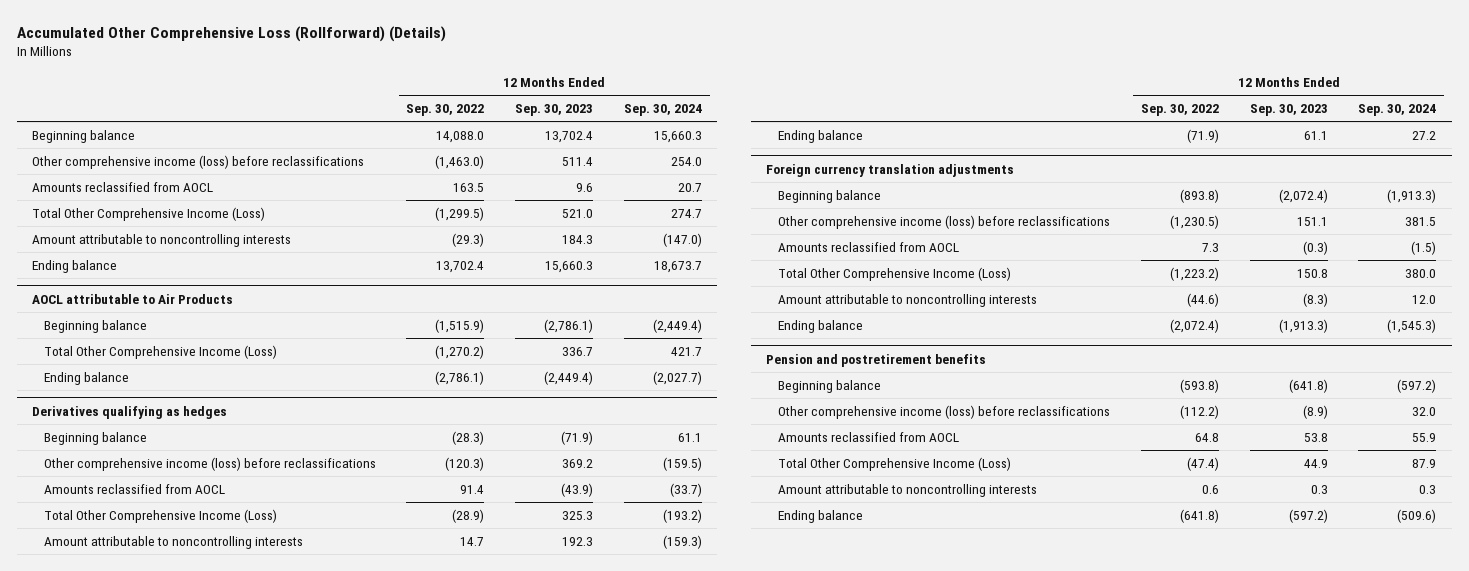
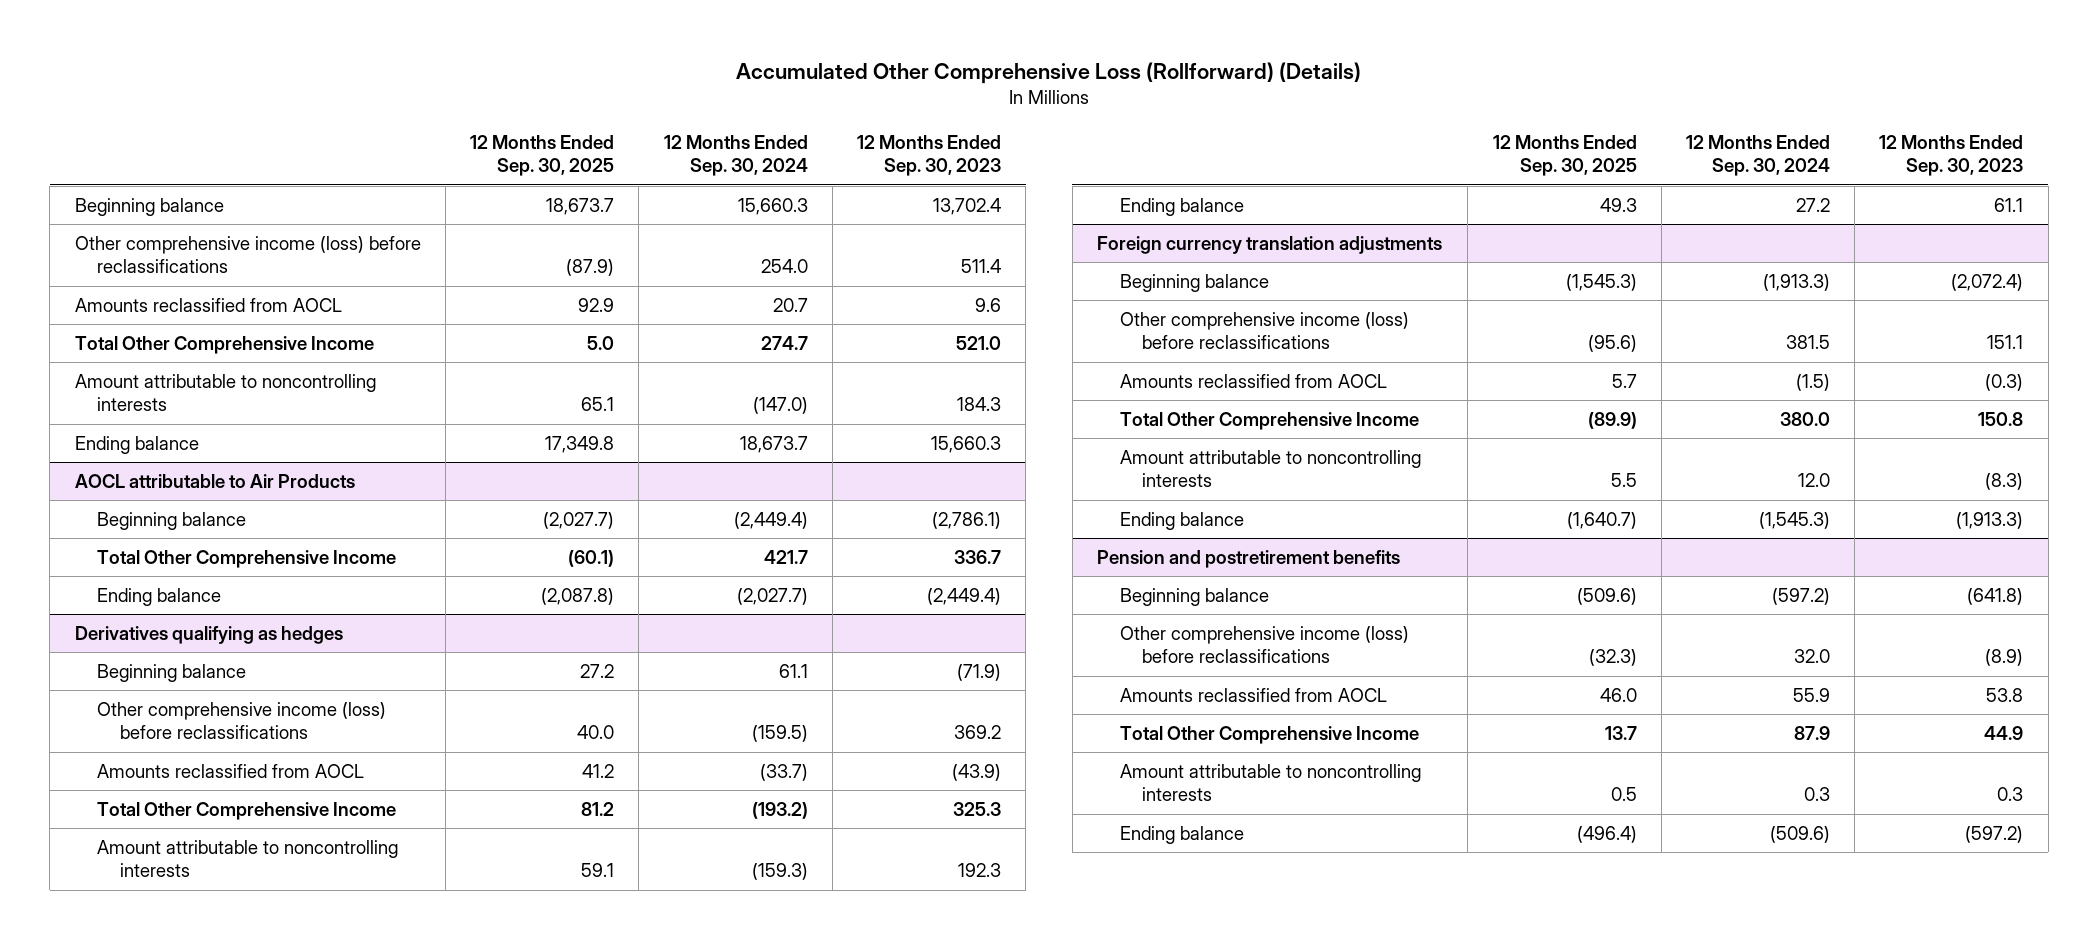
[406,103,485,116] Sep. 30, 2022 -> none
none -> [470,134,615,177] 12 Months Ended Sep. 30, 2025
[32,206,266,221] Total Other Comprehensive Income (Loss) -> [74,335,374,354] Total Other Comprehensive Income
[43,344,277,359] Total Other Comprehensive Income (Loss) -> [97,549,397,568] Total Other Comprehensive Income
[43,508,277,523] Total Other Comprehensive Income (Loss) -> [97,801,397,820] Total Other Comprehensive Income
[777,266,1011,281] Total Other Comprehensive Income (Loss) -> [1119,411,1419,430] Total Other Comprehensive Income
[777,456,1011,471] Total Other Comprehensive Income (Loss) -> [1119,725,1419,744] Total Other Comprehensive Income

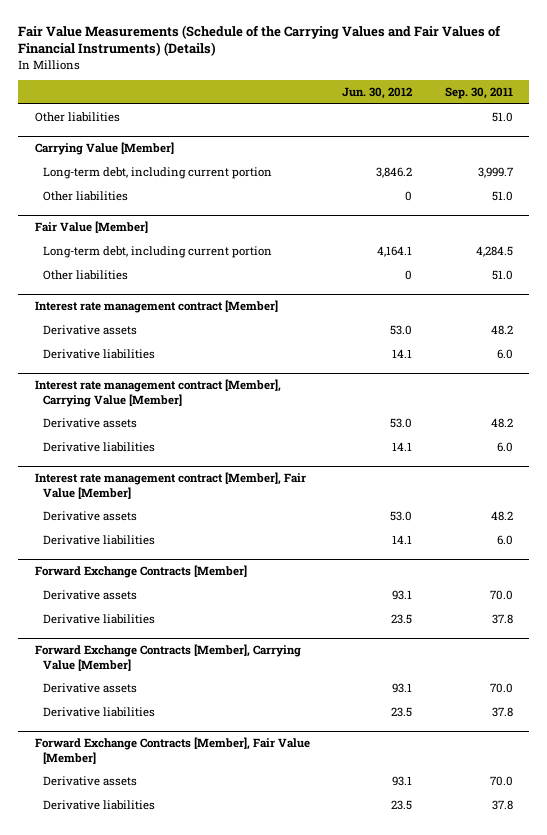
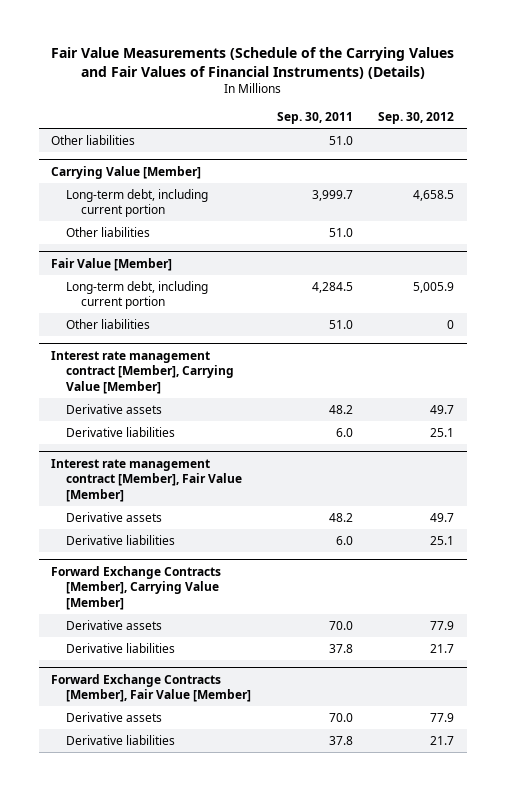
[342,86,413,99] Jun. 30, 2012 -> none
none -> [377,112,454,125] Sep. 30, 2012
[34,300,278,314] Interest rate management contract [Member] -> none
[43,324,138,335] Derivative assets -> none
[43,348,156,359] Derivative liabilities -> none
[34,565,247,579] Forward Exchange Contracts [Member] -> none
[43,589,138,600] Derivative assets -> none
[43,613,156,624] Derivative liabilities -> none

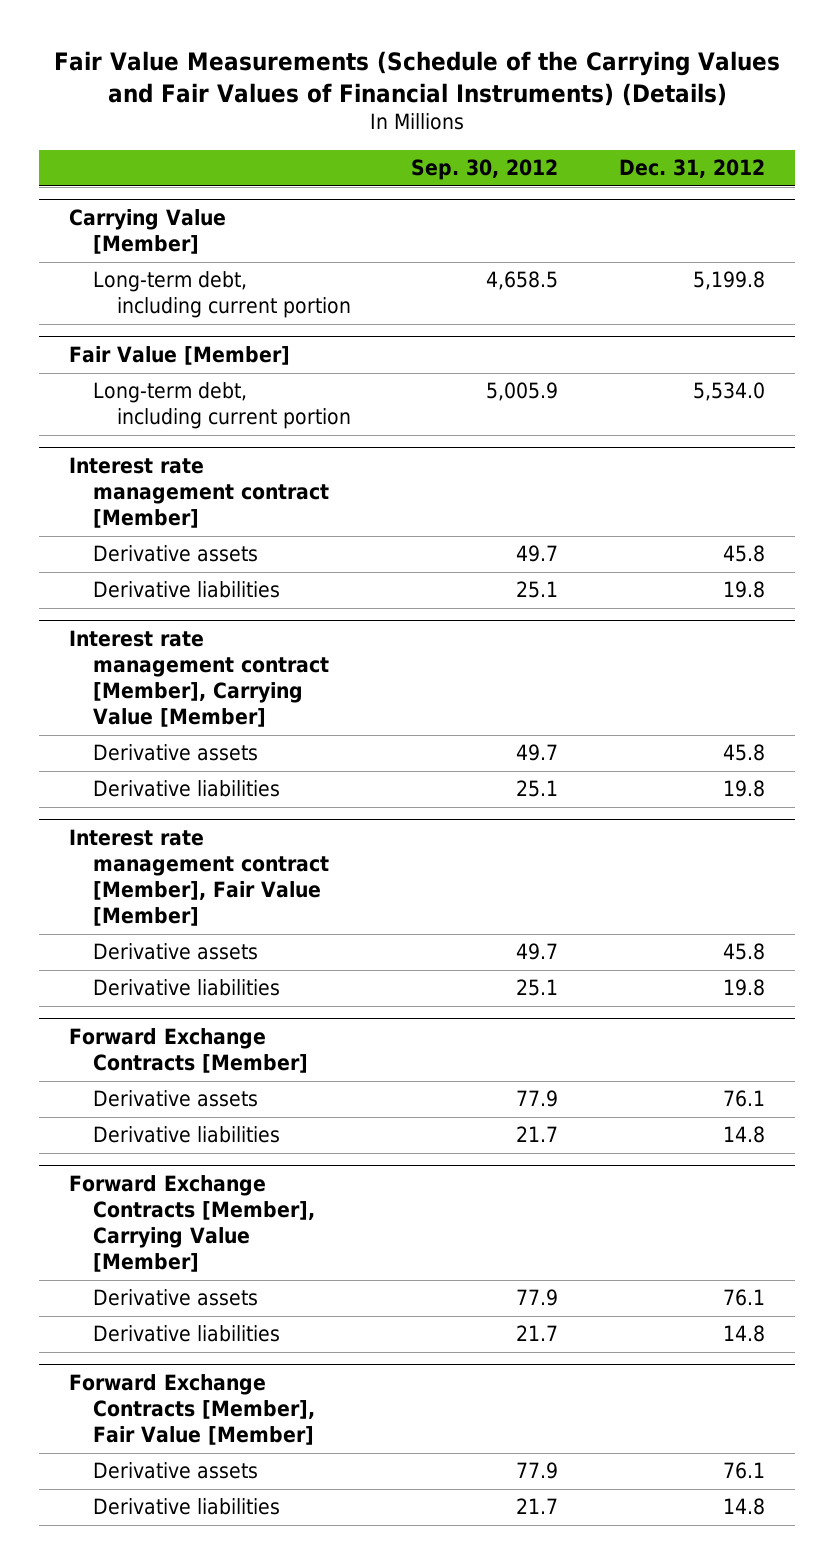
[276,112,353,125] Sep. 30, 2011 -> none
none -> [619,158,766,178] Dec. 31, 2012
[51,134,136,145] Other liabilities -> none
[66,226,151,237] Other liabilities -> none
[66,318,151,329] Other liabilities -> none
none -> [69,457,330,529] Interest rate management contract [Member]
none -> [93,545,259,563] Derivative assets
none -> [93,581,281,599] Derivative liabilities
none -> [69,1028,309,1074] Forward Exchange Contracts [Member]
none -> [93,1090,259,1108] Derivative assets
none -> [93,1126,281,1144] Derivative liabilities

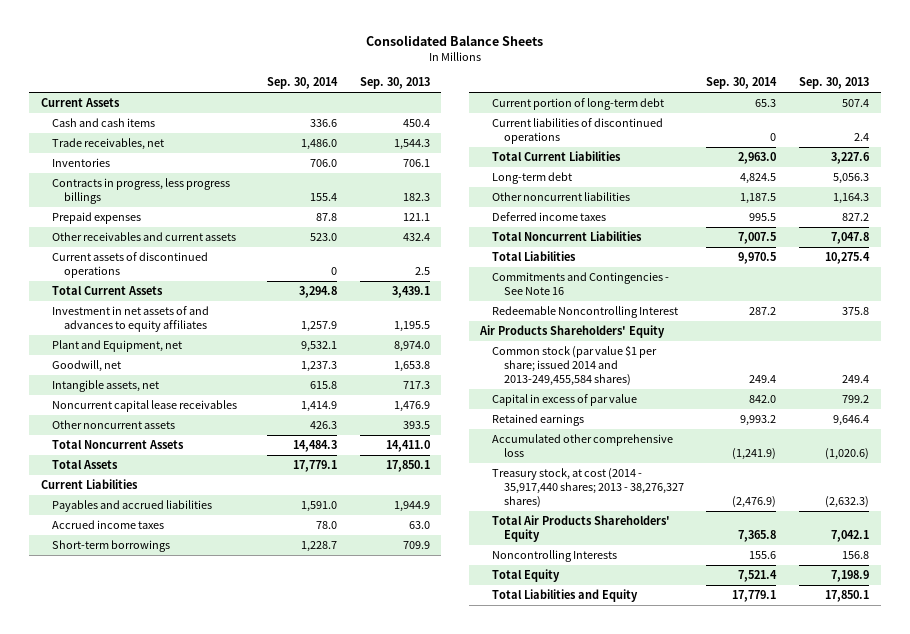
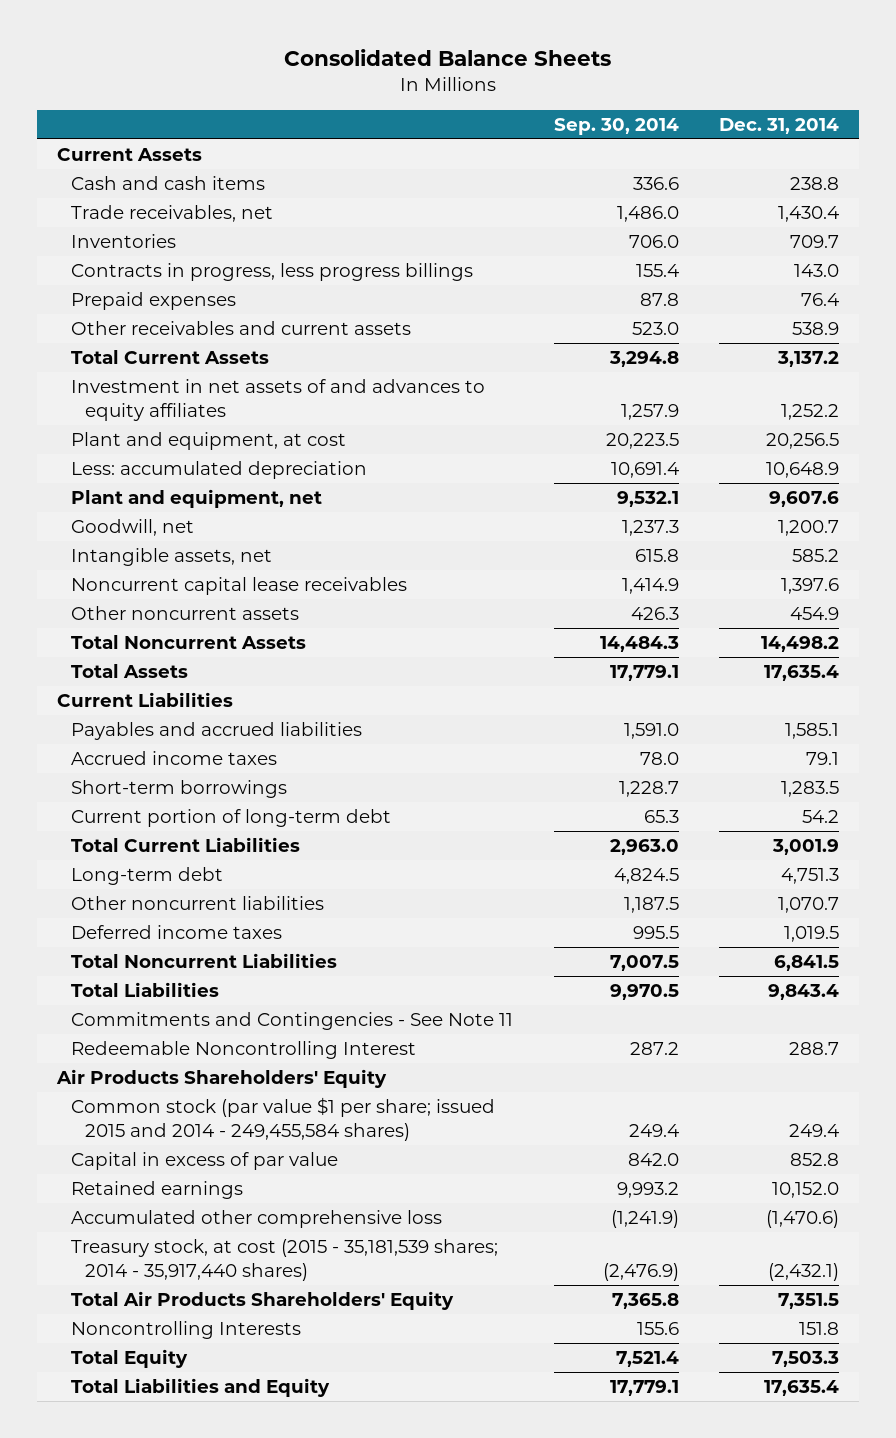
[359,77,430,90] Sep. 30, 2013 -> none
none -> [719,117,840,134] Dec. 31, 2014
[52,252,209,279] Current assets of discontinued operations -> none
none -> [71,432,347,451] Plant and equipment, at cost
none -> [71,461,368,480] Less: accumulated depreciation
[52,340,183,353] Plant and Equipment, net -> [71,489,323,509] Plant and equipment, net
[491,118,663,145] Current liabilities of discontinued operations -> none
[491,272,669,296] Commitments and Contingencies - See Note 16 -> [71,1012,514,1031] Commitments and Contingencies - See Note 11
[491,345,657,387] Common stock (par value $1 per share; issued 2014 and 2013-249,455,584 shares) -> [71,1097,496,1141] Common stock (par value $1 per share; issued 2015 and 2014 - 249,455,584 shares)
[491,468,684,509] Treasury stock, at cost (2014 - 35,917,440 shares; 2013 - 38,276,327 shares) -> [71,1239,499,1281] Treasury stock, at cost (2015 - 35,181,539 shares; 2014 - 35,917,440 shares)

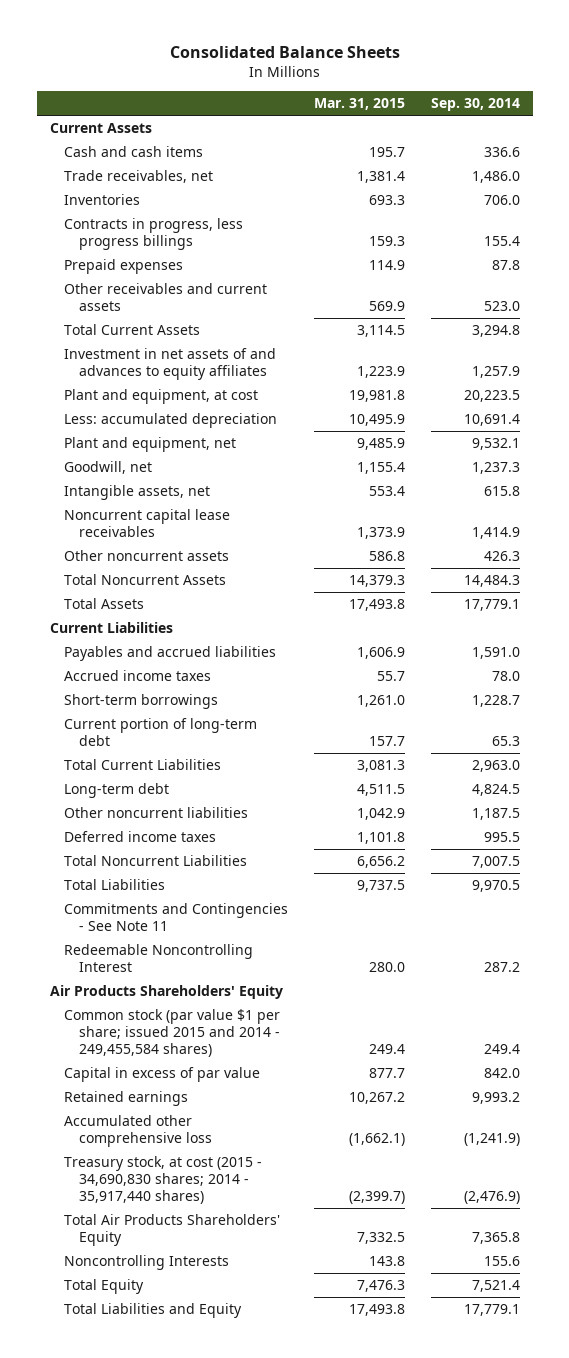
[719,117,840,134] Dec. 31, 2014 -> none
none -> [313,98,405,111] Mar. 31, 2015
[71,1239,499,1281] Treasury stock, at cost (2015 - 35,181,539 shares; 2014 - 35,917,440 shares) -> [64,1156,263,1204] Treasury stock, at cost (2015 - 34,690,830 shares; 2014 - 35,917,440 shares)

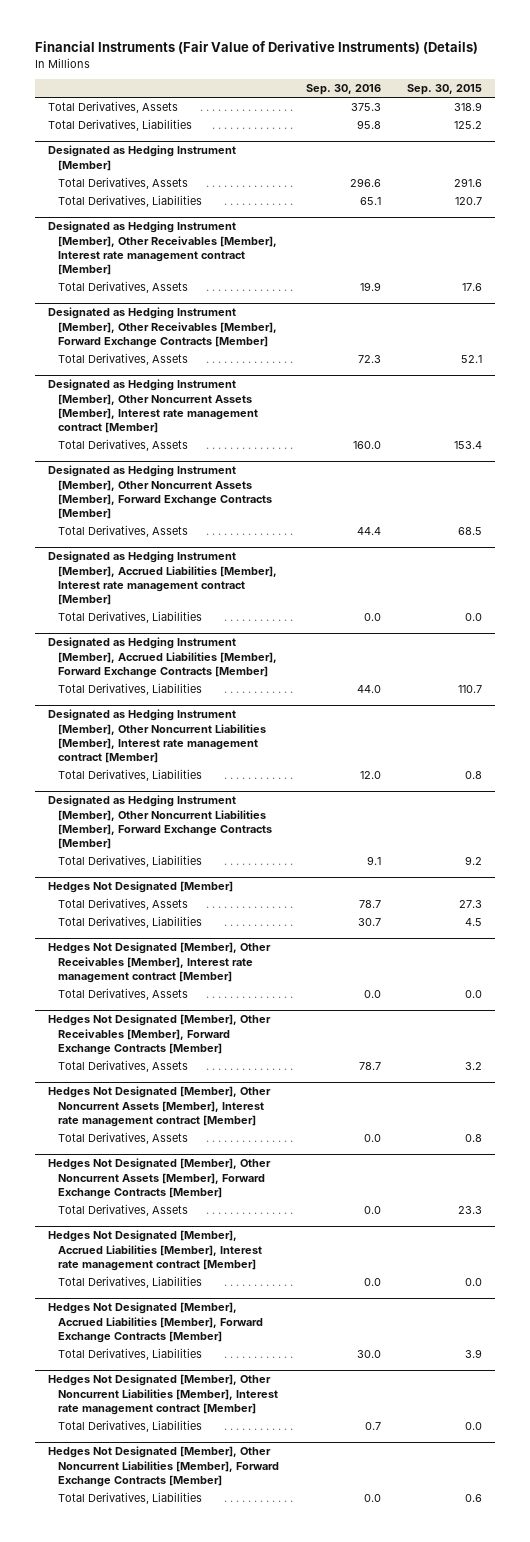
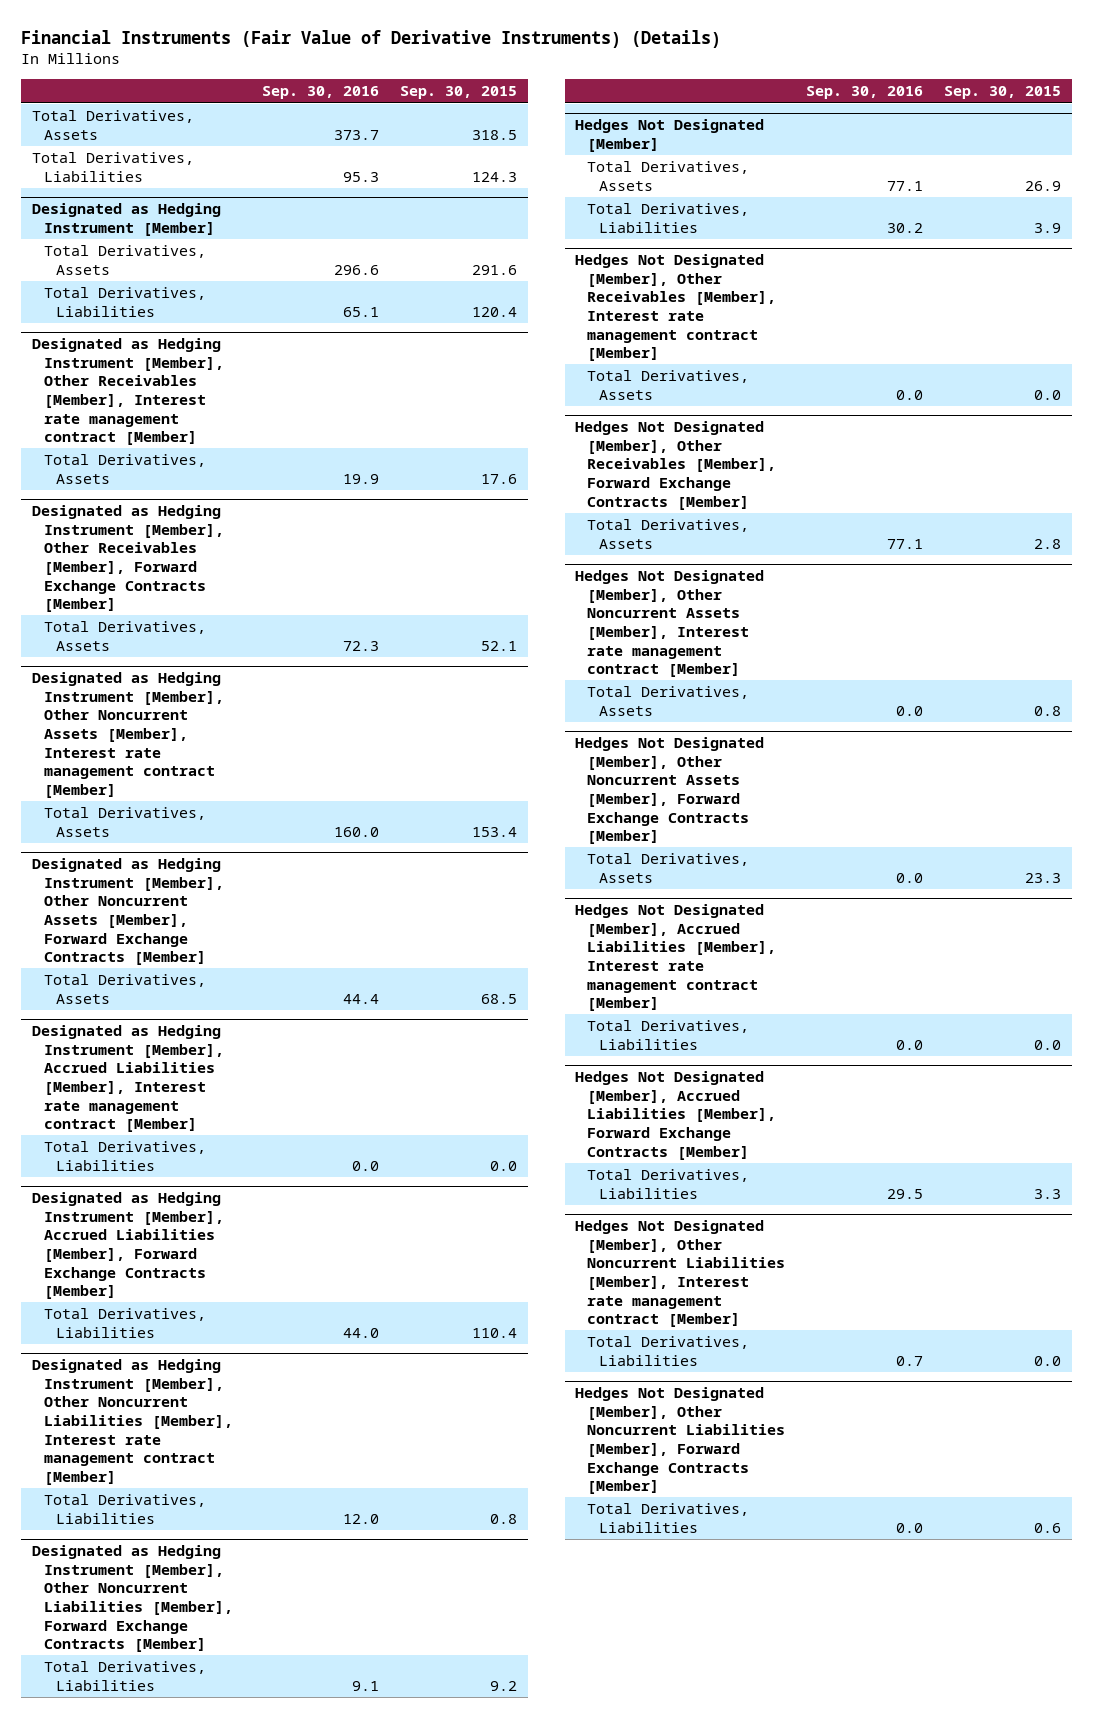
[350,103,381,112] 375.3 -> [334,129,380,140] 373.7
[454,102,483,112] 318.9 -> [472,129,518,140] 318.5
[356,120,381,130] 95.8 -> [343,171,380,182] 95.3
[454,121,483,130] 125.2 -> [472,171,518,182] 124.3
[455,197,483,206] 120.7 -> [472,306,518,317] 120.4
[458,685,483,694] 110.7 -> [472,1327,518,1338] 110.4
[358,900,381,909] 78.7 -> [887,180,924,191] 77.1
[459,900,483,909] 27.3 -> [1025,180,1062,191] 26.9
[357,918,381,927] 30.7 -> [887,222,924,233] 30.2
[465,918,483,927] 4.5 -> [1034,222,1062,233] 3.9
[358,1062,381,1071] 78.7 -> [887,538,924,549] 77.1
[465,1062,483,1071] 3.2 -> [1034,538,1062,549] 2.8
[356,1350,381,1359] 30.0 -> [887,1188,924,1199] 29.5
[465,1349,483,1359] 3.9 -> [1034,1188,1062,1199] 3.3

